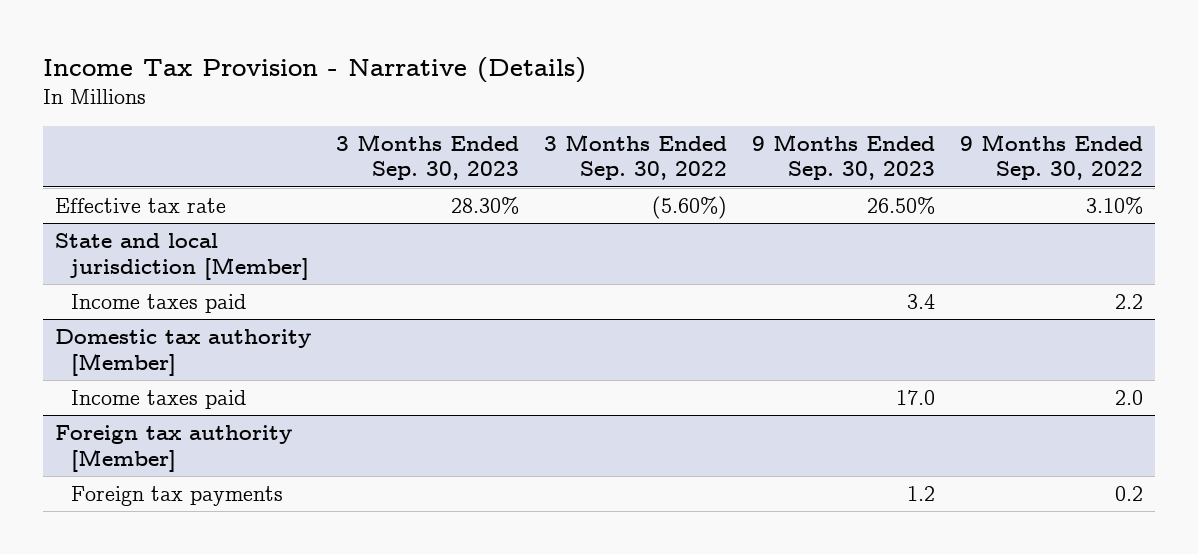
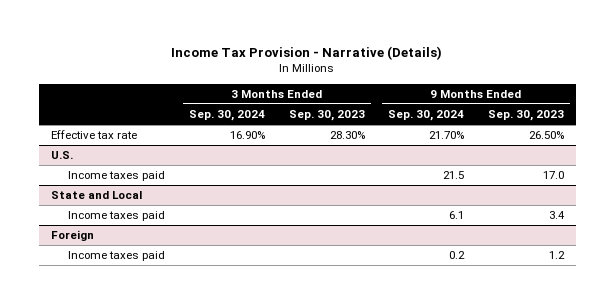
[543,133,727,181] 3 Months Ended Sep. 30, 2022 -> none
[959,133,1143,181] 9 Months Ended Sep. 30, 2022 -> none
none -> [189,110,266,122] Sep. 30, 2024
none -> [388,110,465,122] Sep. 30, 2024
[55,232,309,280] State and local jurisdiction [Member] -> none
[70,293,246,313] Income taxes paid -> none
[55,328,312,376] Domestic tax authority [Member] -> [50,151,73,160] U.S.
[70,485,283,506] Foreign tax payments -> none
none -> [50,191,142,200] State and Local
none -> [68,211,166,222] Income taxes paid
[55,424,293,472] Foreign tax authority [Member] -> [50,230,94,242] Foreign
none -> [68,251,166,262] Income taxes paid

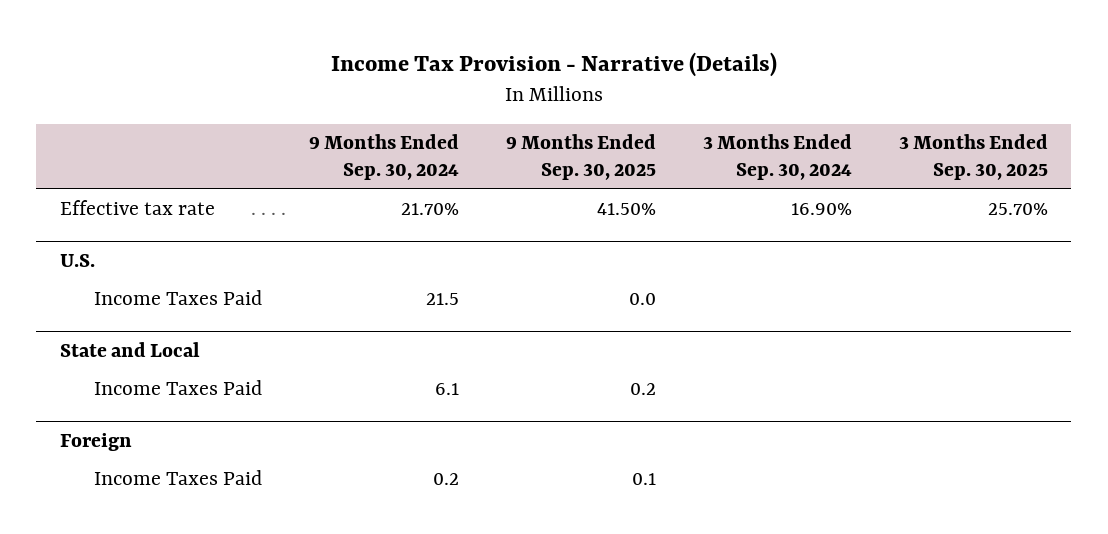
[288,110,365,122] Sep. 30, 2023 -> none
[487,110,564,122] Sep. 30, 2023 -> none
none -> [506,134,657,181] 9 Months Ended Sep. 30, 2025
none -> [899,134,1049,181] 3 Months Ended Sep. 30, 2025
[68,171,166,182] Income taxes paid -> [94,290,263,306] Income Taxes Paid
[68,211,166,222] Income taxes paid -> [94,380,263,396] Income Taxes Paid
[68,251,166,262] Income taxes paid -> [94,470,263,486] Income Taxes Paid

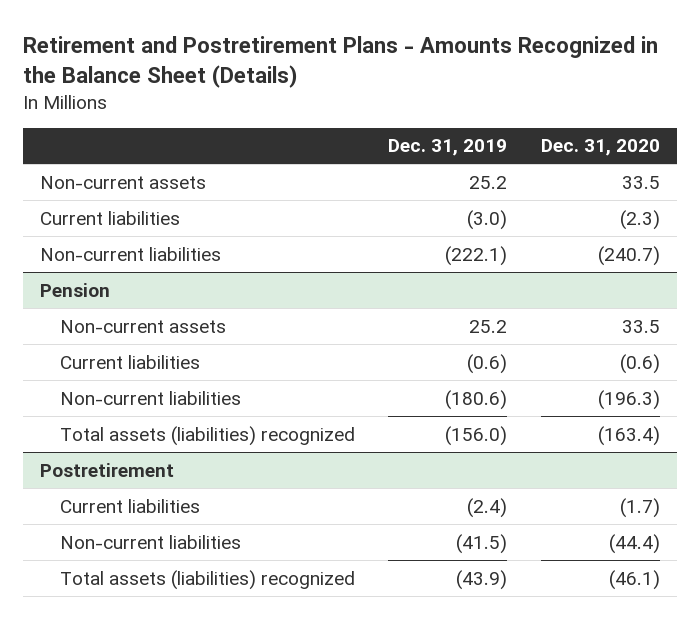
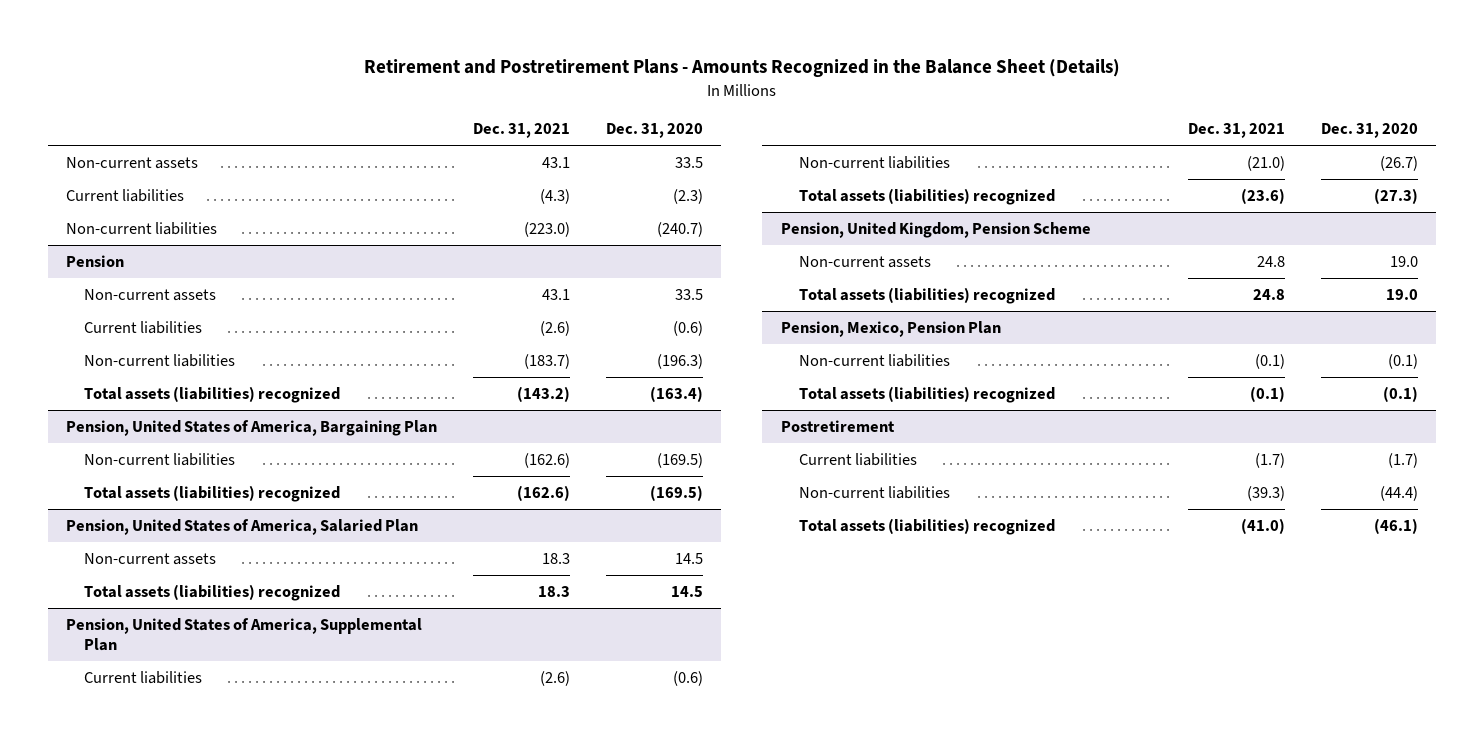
[388,139,508,157] Dec. 31, 2019 -> none
none -> [472,123,570,139] Dec. 31, 2021
none -> [65,419,437,436] Pension, United States of America, Bargaining Plan
none -> [84,452,236,466] Non-current liabilities
none -> [84,484,341,502] Total assets (liabilities) recognized
none -> [65,518,418,535] Pension, United States of America, Salaried Plan
none -> [84,552,217,565] Non-current assets
none -> [84,583,341,601] Total assets (liabilities) recognized
none -> [65,617,422,652] Pension, United States of America, Supplemental Plan
none -> [84,670,203,684] Current liabilities
none -> [799,155,951,169] Non-current liabilities
none -> [799,187,1056,205] Total assets (liabilities) recognized
none -> [780,221,1091,238] Pension, United Kingdom, Pension Scheme
none -> [799,255,932,268] Non-current assets
none -> [799,286,1056,304] Total assets (liabilities) recognized
none -> [780,320,1001,337] Pension, Mexico, Pension Plan
none -> [799,353,951,367] Non-current liabilities
none -> [799,385,1056,403] Total assets (liabilities) recognized

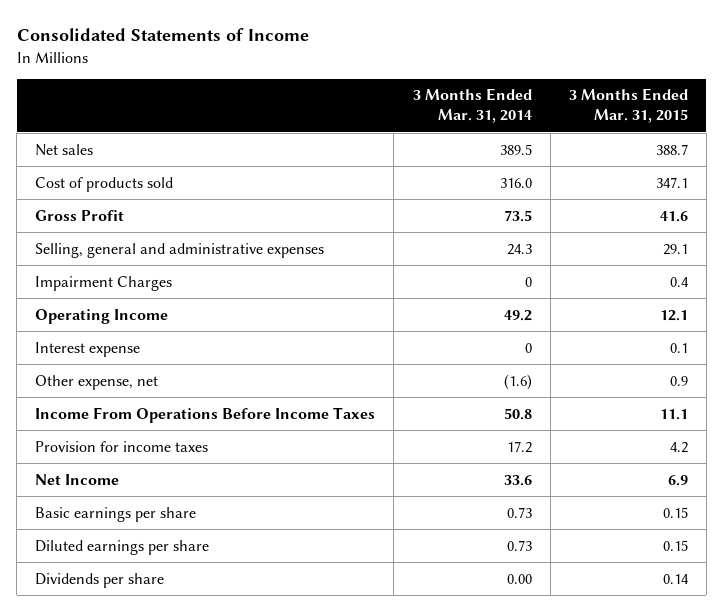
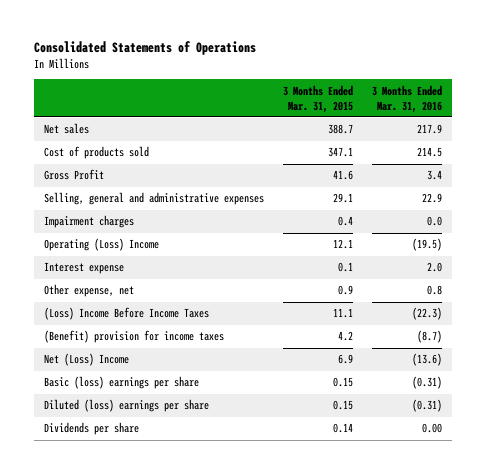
[16,28,309,42] Consolidated Statements of Income -> [33,40,256,55] Consolidated Statements of Operations
[412,88,532,124] 3 Months Ended Mar. 31, 2014 -> none
none -> [371,84,442,113] 3 Months Ended Mar. 31, 2016
[35,275,173,291] Impairment Charges -> [43,215,134,229] Impairment charges
[35,308,169,324] Operating Income -> [43,238,159,252] Operating (Loss) Income
[35,406,376,423] Income From Operations Before Income Taxes -> [43,307,209,321] (Loss) Income Before Income Taxes
[35,440,209,452] Provision for income taxes -> [43,330,224,344] (Benefit) provision for income taxes
[35,473,120,485] Net Income -> [43,353,129,367] Net (Loss) Income
[35,506,197,522] Basic earnings per share -> [43,376,199,390] Basic (loss) earnings per share
[35,539,210,555] Diluted earnings per share -> [43,399,209,413] Diluted (loss) earnings per share

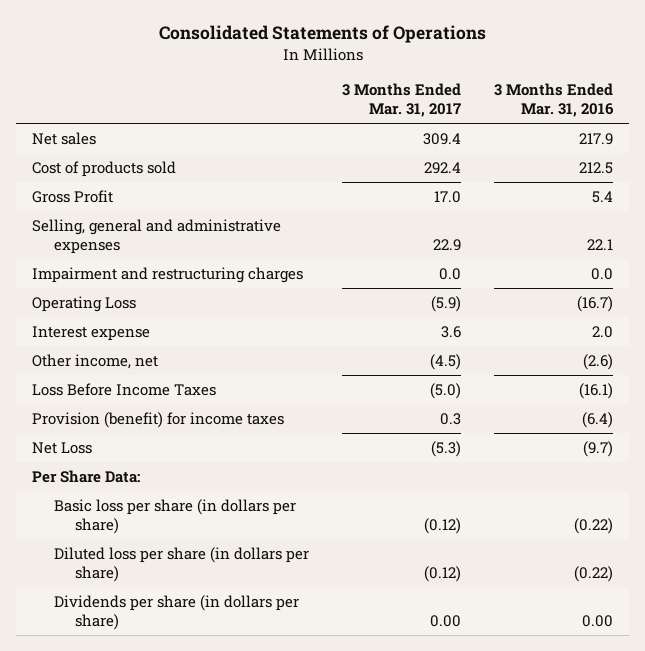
[282,84,353,113] 3 Months Ended Mar. 31, 2015 -> none
none -> [341,82,461,118] 3 Months Ended Mar. 31, 2017
[416,147,442,158] 214.5 -> [578,161,613,174] 212.5
[426,170,442,181] 3.4 -> [591,190,613,203] 5.4
[421,193,442,204] 22.9 -> [586,239,613,251] 22.1
[43,215,134,229] Impairment charges -> [32,266,304,283] Impairment and restructuring charges
[43,238,159,252] Operating (Loss) Income -> [32,295,137,312] Operating Loss
[411,238,442,252] (19.5) -> [576,295,613,312] (16.7)
[43,284,134,298] Other expense, net -> [32,353,159,369] Other income, net
[426,285,442,296] 0.8 -> [582,353,613,370] (2.6)
[43,307,209,321] (Loss) Income Before Income Taxes -> [32,382,217,396] Loss Before Income Taxes
[411,307,442,321] (22.3) -> [578,382,613,399] (16.1)
[43,330,224,344] (Benefit) provision for income taxes -> [32,411,285,428] Provision (benefit) for income taxes
[416,330,442,344] (8.7) -> [581,411,613,428] (6.4)
[43,353,129,367] Net (Loss) Income -> [32,441,93,454] Net Loss
[411,353,442,367] (13.6) -> [582,440,613,457] (9.7)
none -> [32,469,141,483] Per Share Data:
[43,376,199,390] Basic (loss) earnings per share -> [53,498,296,535] Basic loss per share (in dollars per share)
[411,376,442,390] (0.31) -> [573,518,613,535] (0.22)
[43,399,209,413] Diluted (loss) earnings per share -> [53,546,309,583] Diluted loss per share (in dollars per share)
[411,399,442,413] (0.31) -> [573,566,613,583] (0.22)
[43,422,139,436] Dividends per share -> [53,594,299,631] Dividends per share (in dollars per share)

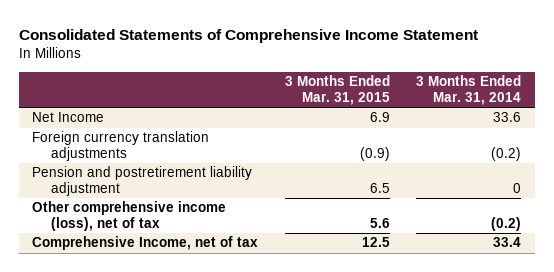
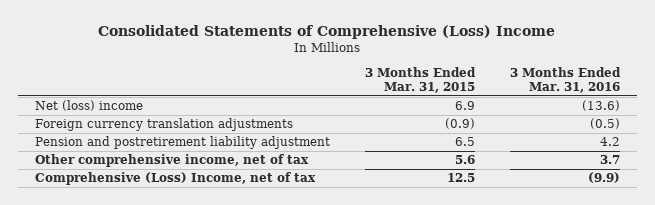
[18,28,478,43] Consolidated Statements of Comprehensive Income Statement -> [98,24,556,39] Consolidated Statements of Comprehensive (Loss) Income
[416,75,522,105] 3 Months Ended Mar. 31, 2014 -> none
none -> [509,66,621,94] 3 Months Ended Mar. 31, 2016
[32,112,105,123] Net Income -> [34,100,143,112] Net (loss) income
[32,201,227,232] Other comprehensive income (loss), net of tax -> [34,154,309,168] Other comprehensive income, net of tax
[32,236,259,251] Comprehensive Income, net of tax -> [34,172,316,186] Comprehensive (Loss) Income, net of tax

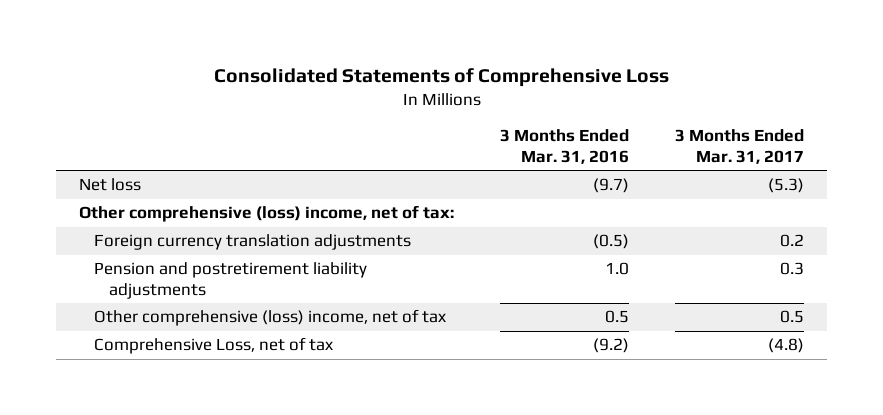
[98,24,556,39] Consolidated Statements of Comprehensive (Loss) Income -> [213,68,669,88] Consolidated Statements of Comprehensive Loss
[364,66,476,94] 3 Months Ended Mar. 31, 2015 -> none
none -> [675,129,805,164] 3 Months Ended Mar. 31, 2017
[34,100,143,112] Net (loss) income -> [79,178,142,192] Net loss
[581,100,620,112] (13.6) -> [593,178,630,194] (9.7)
none -> [79,205,455,223] Other comprehensive (loss) income, net of tax:
[34,136,330,150] Pension and postretirement liability adjustment -> [94,262,368,299] Pension and postretirement liability adjustments
[599,137,620,147] 4.2 -> [605,262,630,276] 1.0
[34,154,309,168] Other comprehensive income, net of tax -> [94,309,447,327] Other comprehensive (loss) income, net of tax
[599,155,620,165] 3.7 -> [605,310,630,324] 0.5
[34,172,316,186] Comprehensive (Loss) Income, net of tax -> [94,337,334,355] Comprehensive Loss, net of tax
[587,172,620,184] (9.9) -> [593,338,630,354] (9.2)

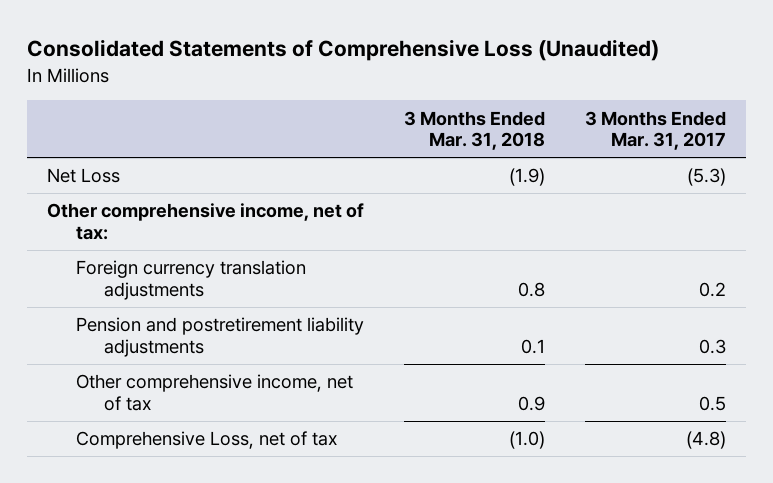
[213,68,669,88] Consolidated Statements of Comprehensive Loss -> [27,39,660,62] Consolidated Statements of Comprehensive Loss (Unaudited)
[500,129,630,164] 3 Months Ended Mar. 31, 2016 -> none
none -> [404,110,546,151] 3 Months Ended Mar. 31, 2018
[79,178,142,192] Net loss -> [47,168,121,184] Net Loss
[79,205,455,223] Other comprehensive (loss) income, net of tax: -> [47,203,365,240] Other comprehensive income, net of tax:
[94,309,447,327] Other comprehensive (loss) income, net of tax -> [75,374,353,411] Other comprehensive income, net of tax

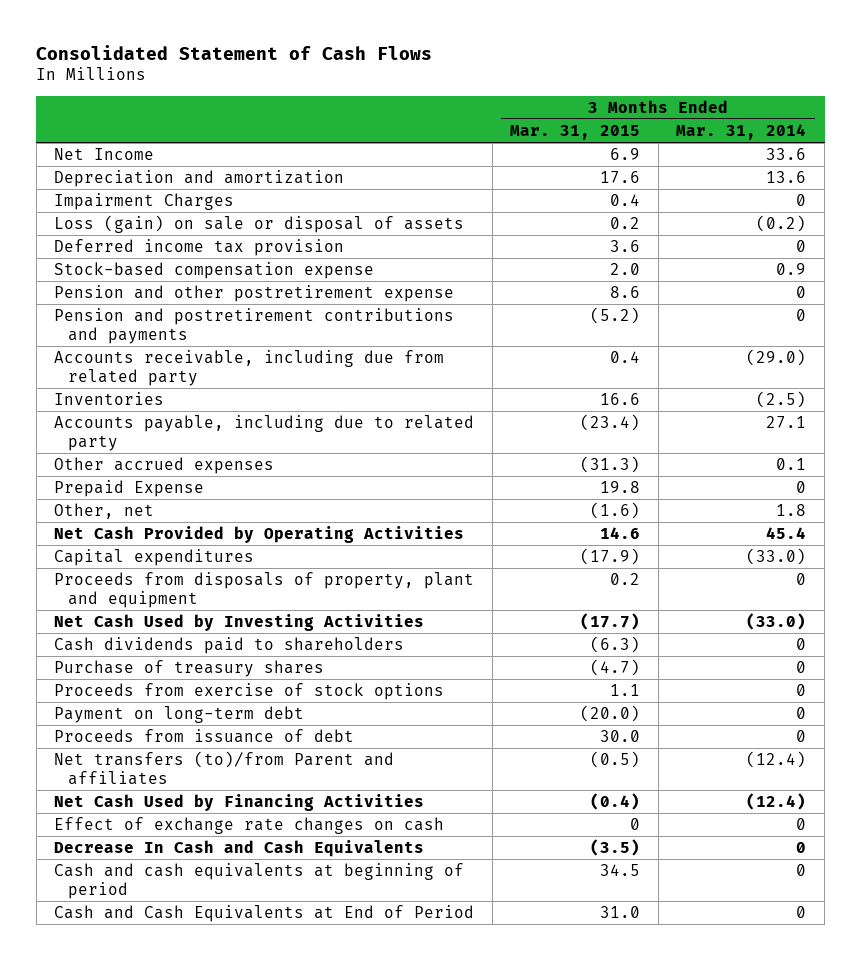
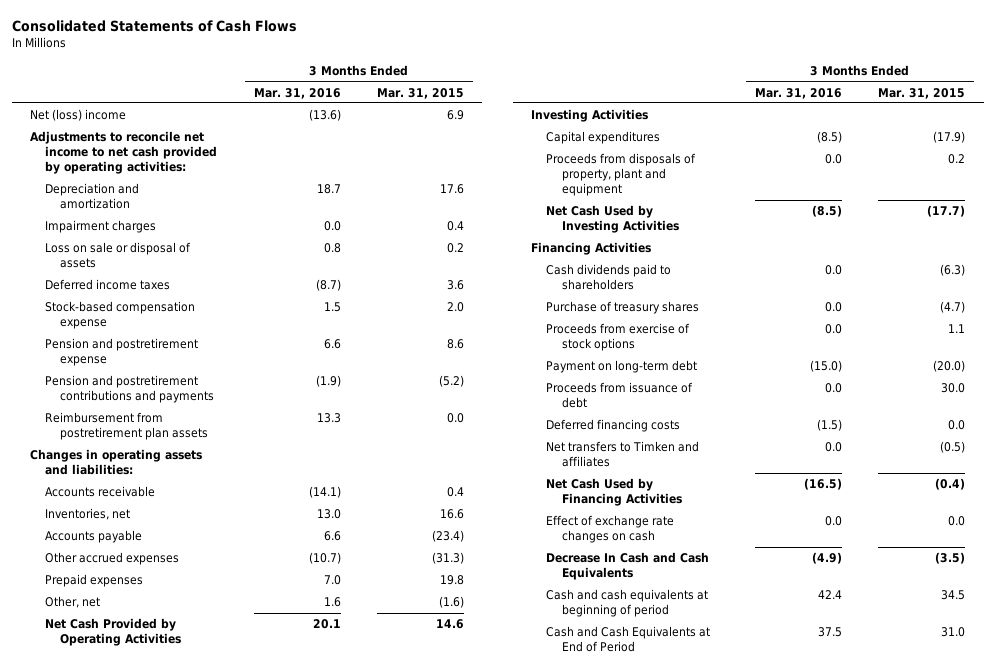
[36,44,433,60] Consolidated Statement of Cash Flows -> [11,19,297,32] Consolidated Statements of Cash Flows
[676,124,807,141] Mar. 31, 2014 -> none
none -> [253,87,341,99] Mar. 31, 2016
[54,148,155,161] Net Income -> [30,109,127,122] Net (loss) income
none -> [30,131,218,175] Adjustments to reconcile net income to net cash provided by operating activities:
[54,193,235,211] Impairment Charges -> [45,220,157,234] Impairment charges
[54,215,465,234] Loss (gain) on sale or disposal of assets -> [45,242,192,269] Loss on sale or disposal of assets
[54,239,345,257] Deferred income tax provision -> [45,279,171,291] Deferred income taxes
[54,285,455,303] Pension and other postretirement expense -> [45,338,199,367] Pension and postretirement expense
none -> [45,412,209,441] Reimbursement from postretirement plan assets
none -> [30,449,203,476] Changes in operating assets and liabilities:
[54,350,445,386] Accounts receivable, including due from related party -> [45,486,156,498] Accounts receivable
[54,392,165,406] Inventories -> [45,508,131,521] Inventories, net
[54,415,475,451] Accounts payable, including due to related party -> [45,530,143,544] Accounts payable
[54,480,205,498] Prepaid Expense -> [45,574,144,588] Prepaid expenses
none -> [531,109,649,123] Investing Activities
none -> [531,242,652,256] Financing Activities
none -> [546,419,681,433] Deferred financing costs
[54,751,395,785] Net transfers (to)/from Parent and affiliates -> [546,441,700,468] Net transfers to Timken and affiliates
[630,818,641,831] 0 -> [948,516,966,527] 0.0

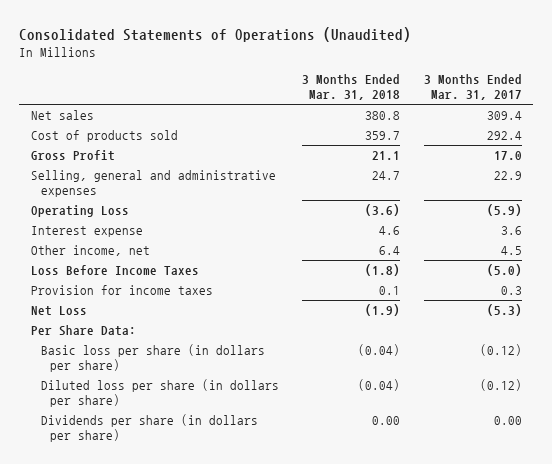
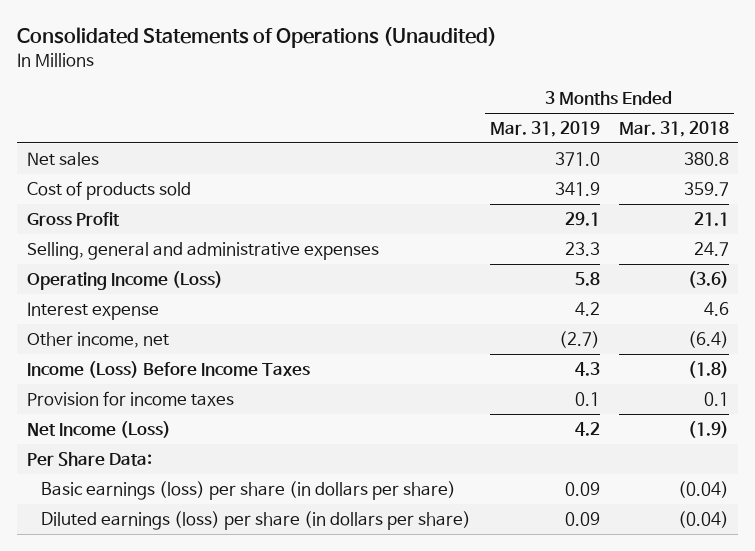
[423,74,522,101] 3 Months Ended Mar. 31, 2017 -> none
none -> [489,120,600,137] Mar. 31, 2019
[30,205,129,218] Operating Loss -> [26,270,223,290] Operating Income (Loss)
[379,246,401,256] 6.4 -> [687,330,729,348] (6.4)
[30,265,199,276] Loss Before Income Taxes -> [26,360,310,378] Income (Loss) Before Income Taxes
[30,306,87,317] Net Loss -> [26,420,171,438] Net Income (Loss)
[40,414,258,443] Dividends per share (in dollars per share) -> none
[40,344,265,373] Basic loss per share (in dollars per share) -> [40,480,456,500] Basic earnings (loss) per share (in dollars per share)
[40,379,279,408] Diluted loss per share (in dollars per share) -> [40,510,471,530] Diluted earnings (loss) per share (in dollars per share)

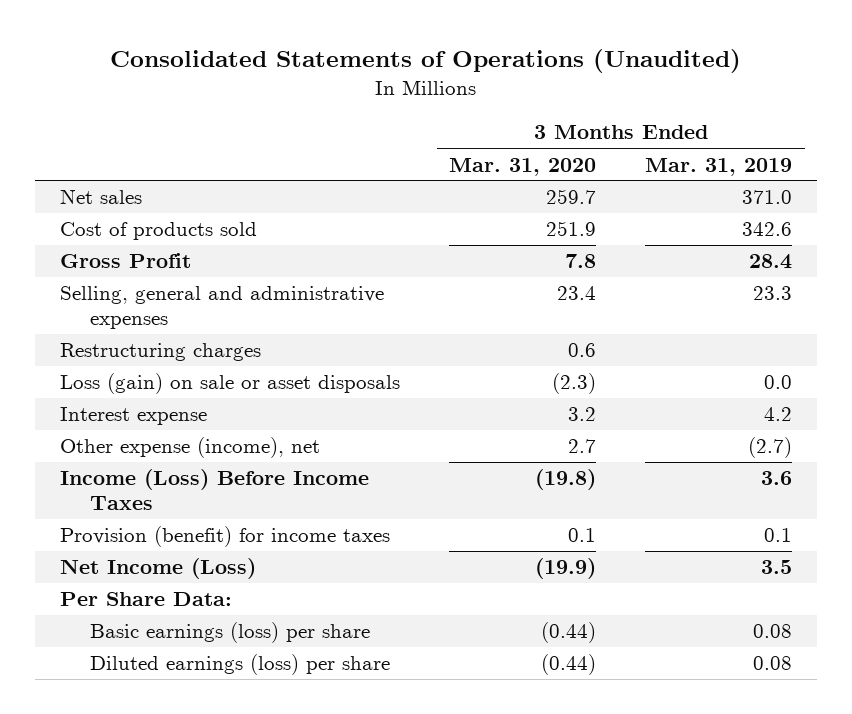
[618,120,729,137] Mar. 31, 2018 -> none
none -> [449,157,597,176] Mar. 31, 2020
[554,181,600,196] 341.9 -> [742,222,793,237] 342.6
[564,211,600,226] 29.1 -> [749,254,793,270] 28.4
[26,270,223,290] Operating Income (Loss) -> none
none -> [59,343,261,362] Restructuring charges
none -> [59,373,400,395] Loss (gain) on sale or asset disposals
[26,331,169,348] Other income, net -> [59,437,320,459] Other expense (income), net
[574,361,600,376] 4.3 -> [761,471,793,486] 3.6
[26,390,234,406] Provision for income taxes -> [59,526,390,548] Provision (benefit) for income taxes
[574,421,600,436] 4.2 -> [761,560,793,575] 3.5
[40,480,456,500] Basic earnings (loss) per share (in dollars per share) -> [90,622,371,644] Basic earnings (loss) per share
[564,481,600,496] 0.09 -> [753,624,793,639] 0.08
[40,510,471,530] Diluted earnings (loss) per share (in dollars per share) -> [90,654,391,676] Diluted earnings (loss) per share
[564,511,600,526] 0.09 -> [753,656,793,671] 0.08

